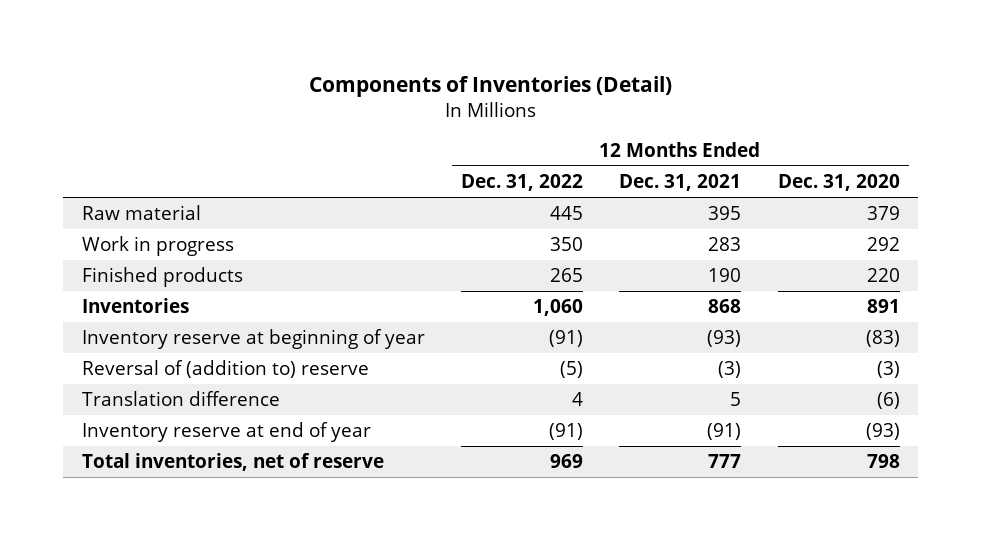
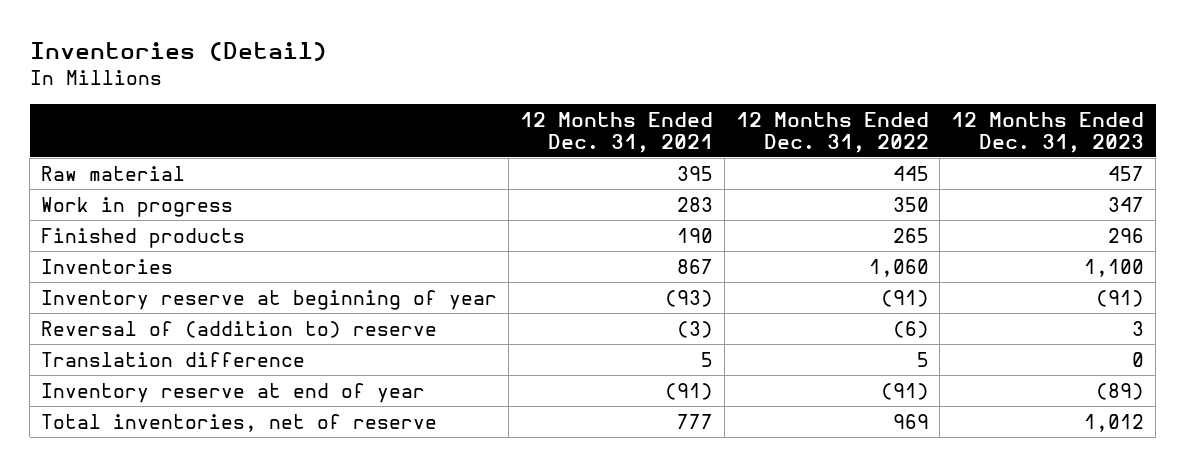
[308,75,672,97] Components of Inventories (Detail) -> [29,42,327,62] Inventories (Detail)
[777,173,900,191] Dec. 31, 2020 -> none
none -> [951,111,1145,153] 12 Months Ended Dec. 31, 2023
[708,299,742,314] 868 -> [676,258,713,274] 867
[559,361,583,379] (5) -> [892,320,929,338] (6)
[571,392,583,407] 4 -> [916,351,929,367] 5

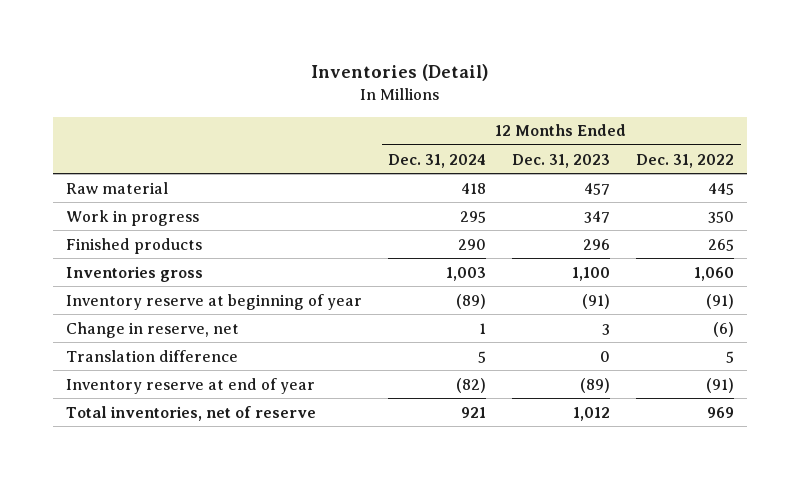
[519,111,713,153] 12 Months Ended Dec. 31, 2021 -> none
none -> [388,153,487,168] Dec. 31, 2024
[41,258,174,274] Inventories -> [66,265,204,282] Inventories gross
[41,320,438,338] Reversal of (addition to) reserve -> none
none -> [66,321,240,338] Change in reserve, net

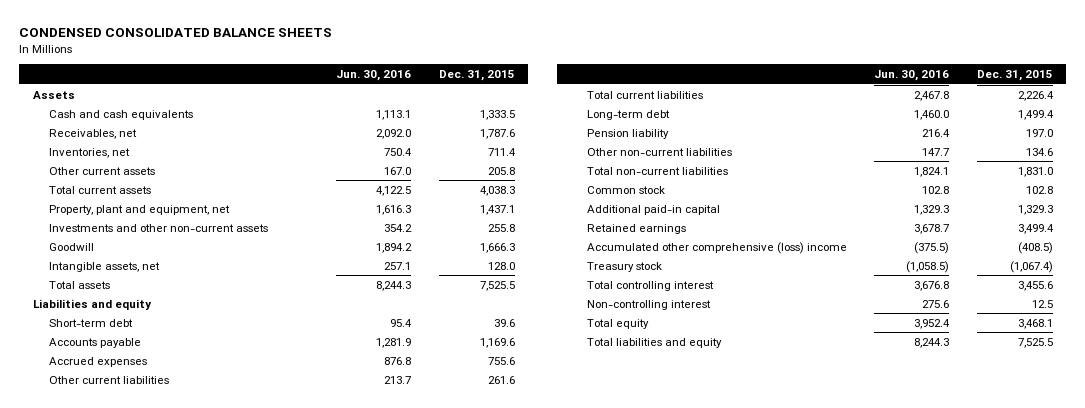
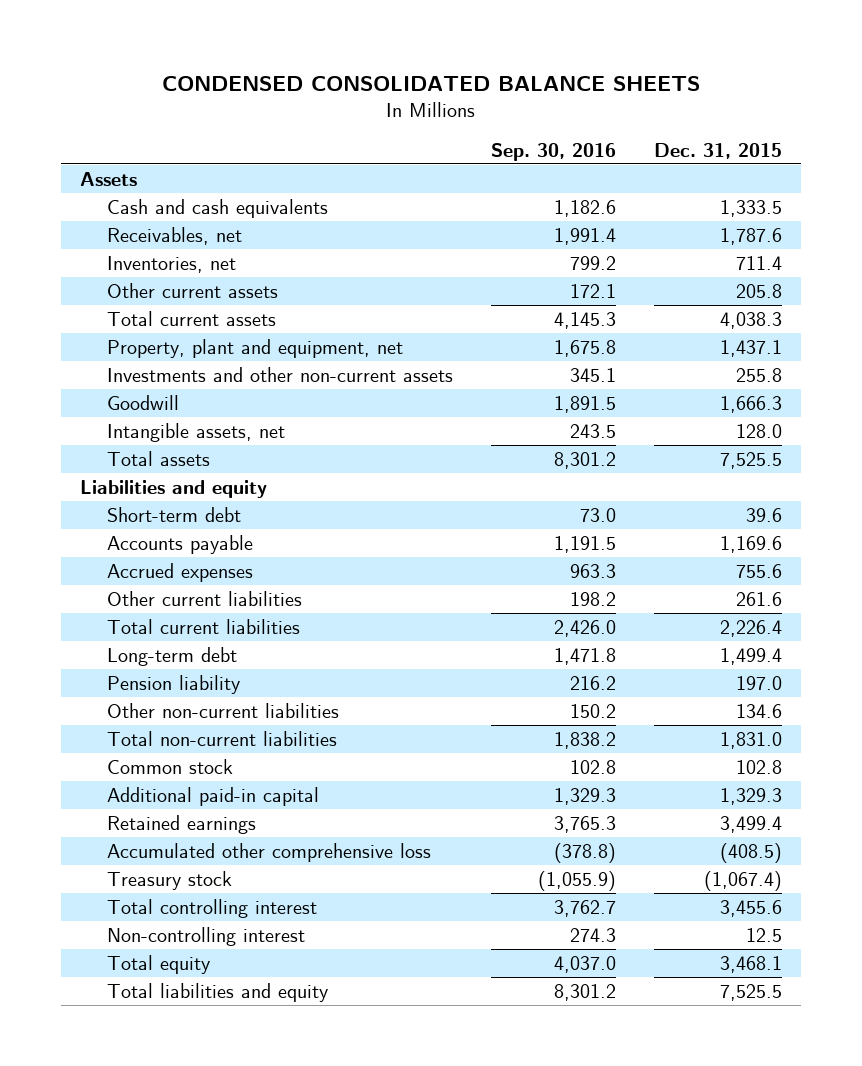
[336,70,412,82] Jun. 30, 2016 -> none
none -> [490,142,616,161] Sep. 30, 2016
[586,241,847,254] Accumulated other comprehensive (loss) income -> [106,842,431,862] Accumulated other comprehensive loss

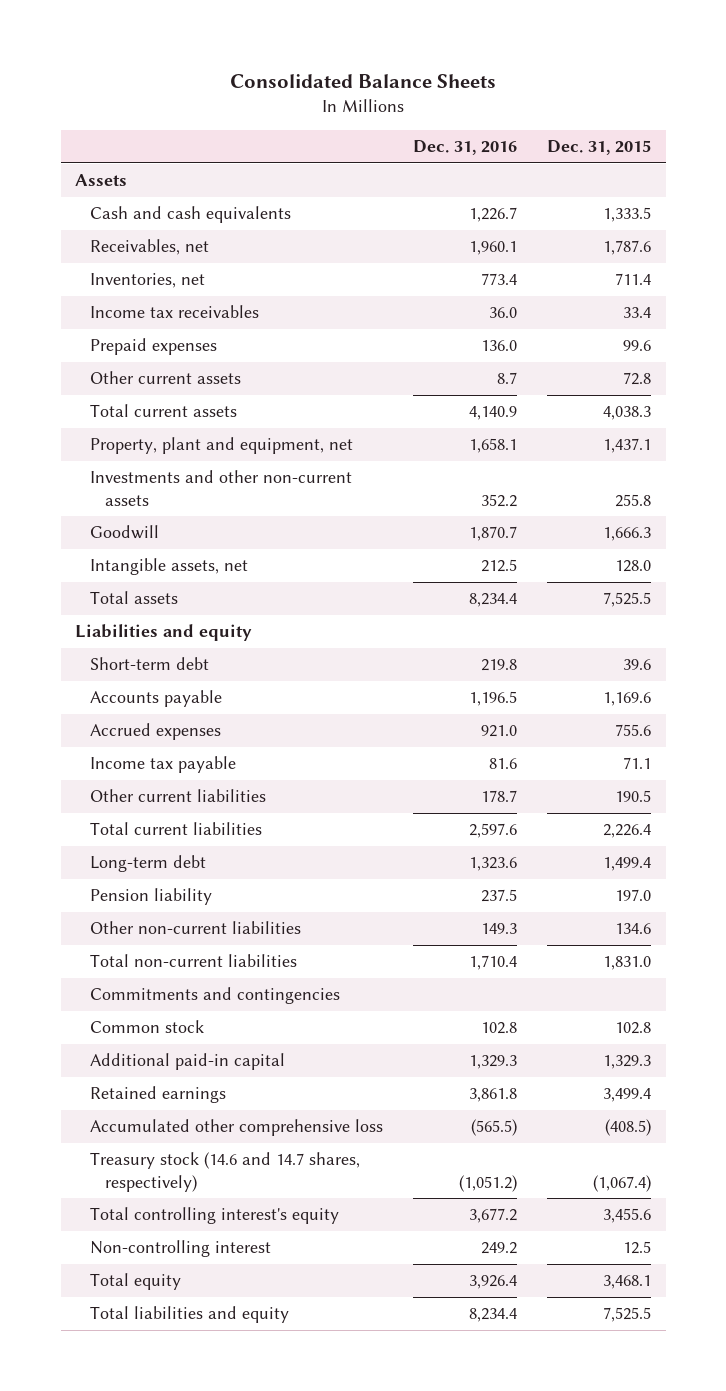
[161,75,700,91] CONDENSED CONSOLIDATED BALANCE SHEETS -> [230,74,497,89] Consolidated Balance Sheets
[490,142,616,161] Sep. 30, 2016 -> none
none -> [413,140,518,156] Dec. 31, 2016
none -> [90,305,260,319] Income tax receivables
none -> [90,338,218,356] Prepaid expenses
[735,283,782,298] 205.8 -> [622,372,651,386] 72.8
none -> [90,756,237,774] Income tax payable
[735,591,782,606] 261.6 -> [614,790,651,803] 190.5
none -> [90,987,341,1005] Commitments and contingencies
[106,870,232,890] Treasury stock -> [90,1152,361,1192] Treasury stock (14.6 and 14.7 shares, respectively)
[106,898,317,918] Total controlling interest -> [90,1207,340,1225] Total controlling interest's equity

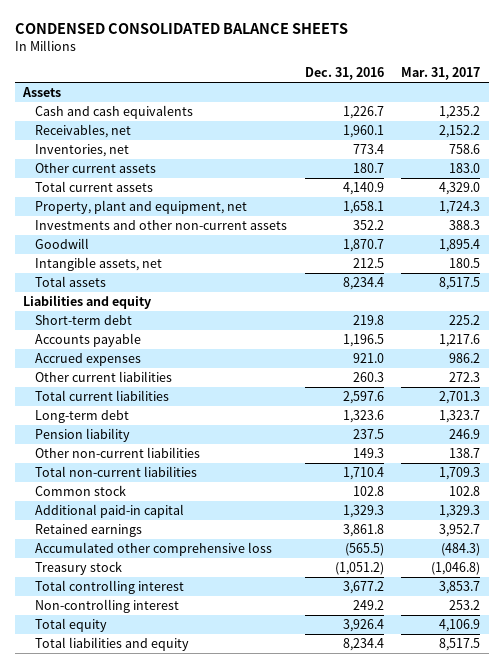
[230,74,497,89] Consolidated Balance Sheets -> [14,22,348,34] CONDENSED CONSOLIDATED BALANCE SHEETS
[546,140,651,156] Dec. 31, 2015 -> none
none -> [401,67,481,81] Mar. 31, 2017
[90,305,260,319] Income tax receivables -> none
[90,338,218,356] Prepaid expenses -> none
[497,372,518,385] 8.7 -> [352,163,384,174] 180.7
[90,756,237,774] Income tax payable -> none
[481,790,518,803] 178.7 -> [352,372,384,383] 260.3
[90,987,341,1005] Commitments and contingencies -> none
[90,1152,361,1192] Treasury stock (14.6 and 14.7 shares, respectively) -> [34,561,122,576] Treasury stock
[90,1207,340,1225] Total controlling interest's equity -> [34,580,184,595] Total controlling interest

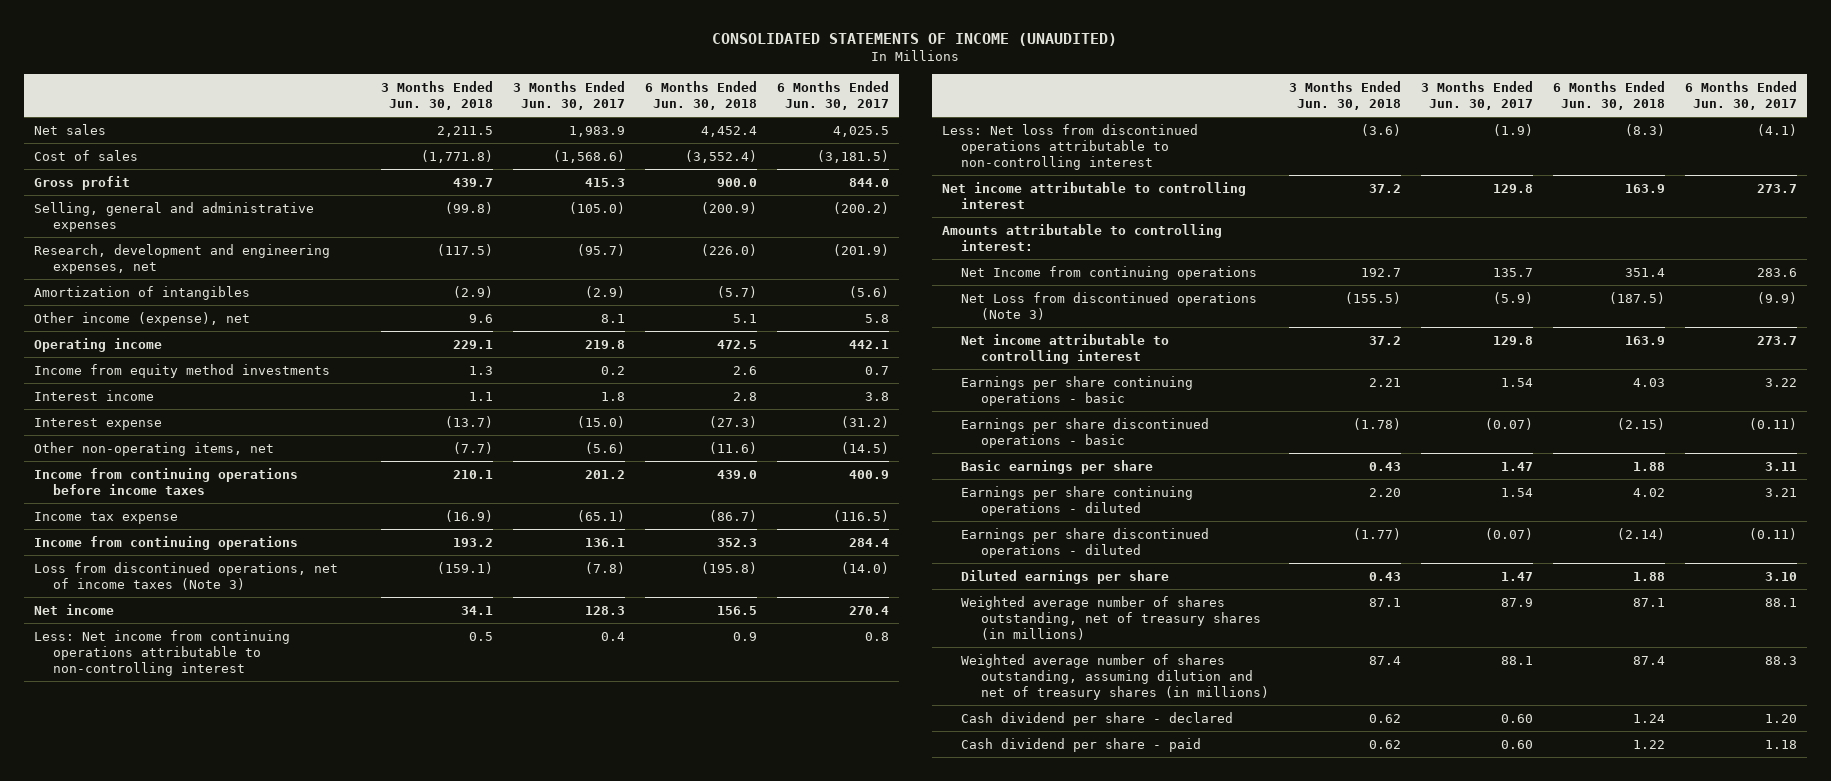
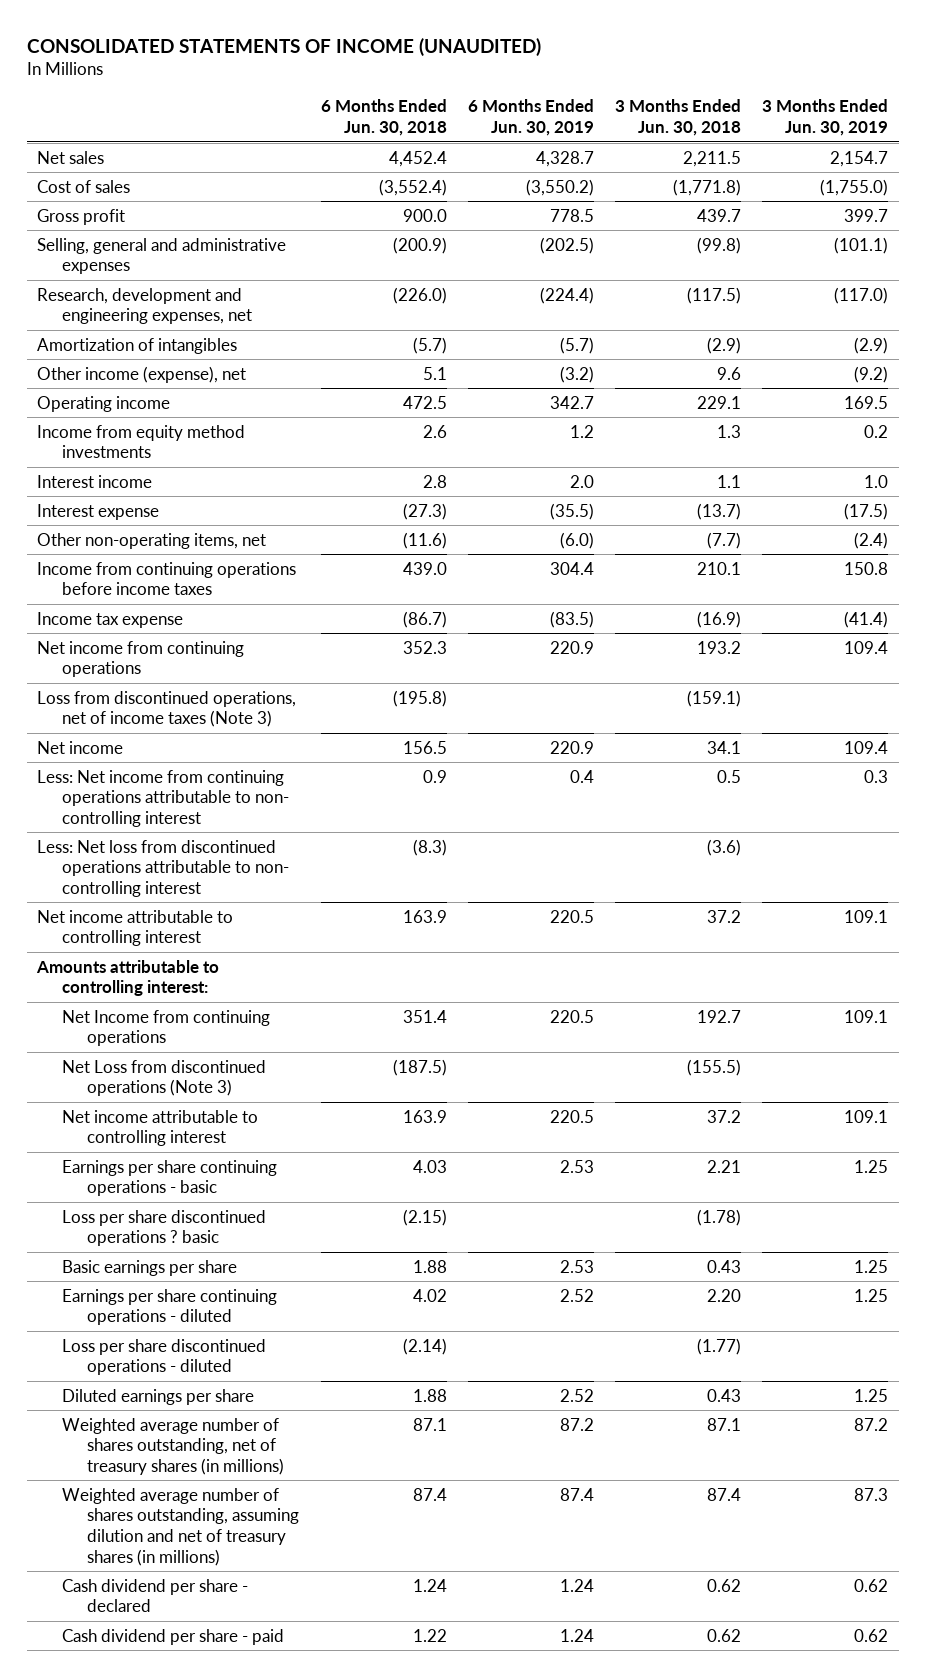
[513,80,626,111] 3 Months Ended Jun. 30, 2017 -> none
[777,80,890,111] 6 Months Ended Jun. 30, 2017 -> none
none -> [467,99,594,137] 6 Months Ended Jun. 30, 2019
none -> [762,99,889,137] 3 Months Ended Jun. 30, 2019
[33,535,298,550] Income from continuing operations -> [37,640,245,678] Net income from continuing operations
[33,629,290,677] Less: Net income from continuing operations attributable to non-controlling interest -> [37,769,290,827] Less: Net income from continuing operations attributable to non- controlling interest
[941,123,1198,171] Less: Net loss from discontinued operations attributable to non-controlling interest -> [37,839,290,897] Less: Net loss from discontinued operations attributable to non- controlling interest
[961,417,1210,448] Earnings per share discontinued operations - basic -> [62,1209,267,1247] Loss per share discontinued operations ? basic
[961,527,1210,558] Earnings per share discontinued operations - diluted -> [62,1338,267,1376] Loss per share discontinued operations - diluted

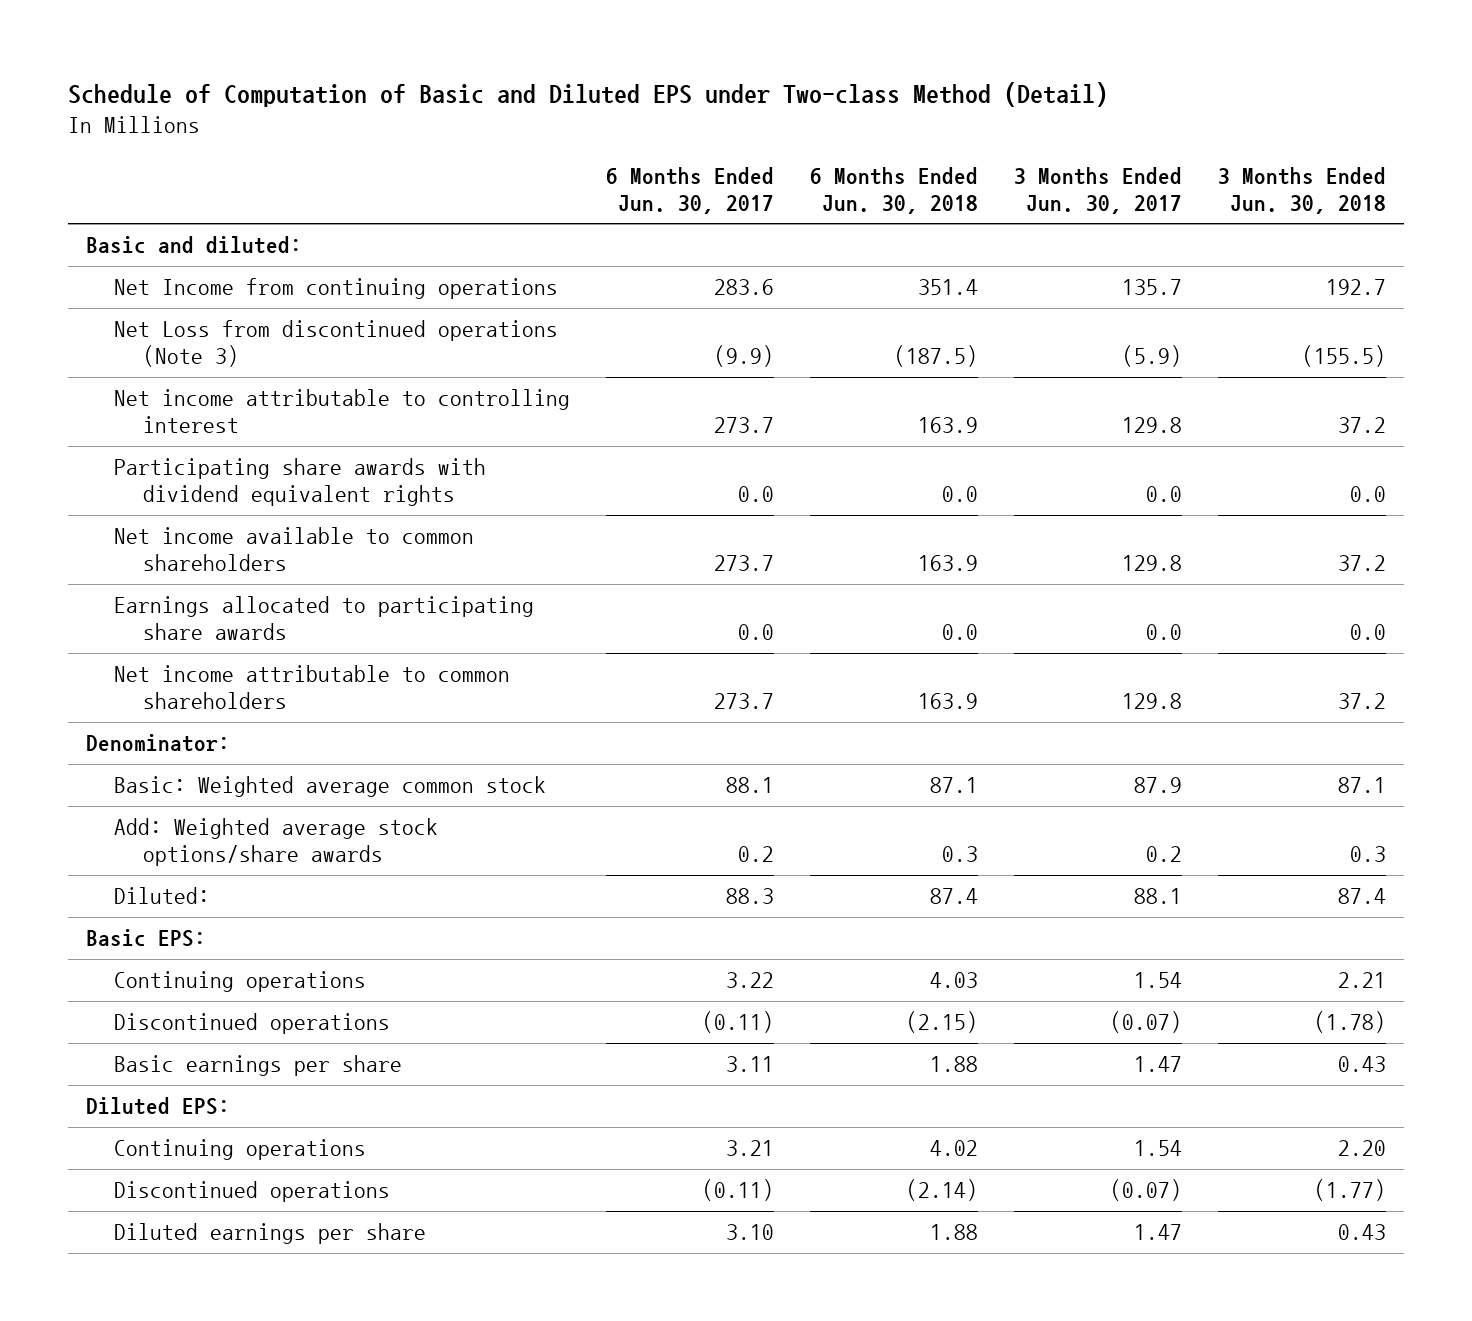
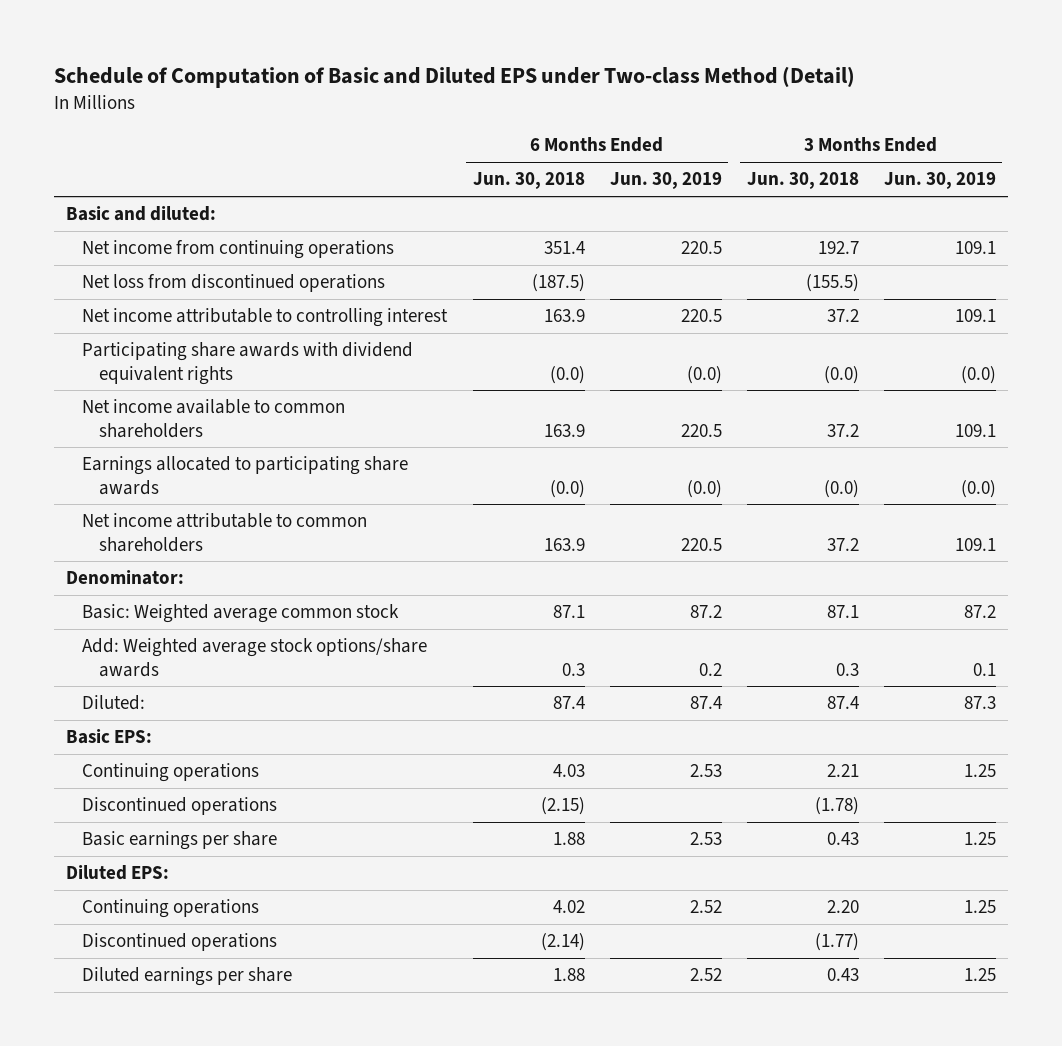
[606,166,775,214] 6 Months Ended Jun. 30, 2017 -> none
[1014,166,1183,214] 3 Months Ended Jun. 30, 2017 -> none
none -> [609,172,722,190] Jun. 30, 2019
none -> [883,172,996,190] Jun. 30, 2019
[114,277,559,299] Net Income from continuing operations -> [82,240,395,260] Net income from continuing operations
[114,319,559,368] Net Loss from discontinued operations (Note 3) -> [82,274,386,293] Net loss from discontinued operations
[942,486,979,503] 0.0 -> [549,365,585,384] (0.0)
[1350,486,1387,503] 0.0 -> [823,365,859,384] (0.0)
[942,624,979,641] 0.0 -> [549,479,585,498] (0.0)
[1350,624,1387,641] 0.0 -> [823,479,859,498] (0.0)

